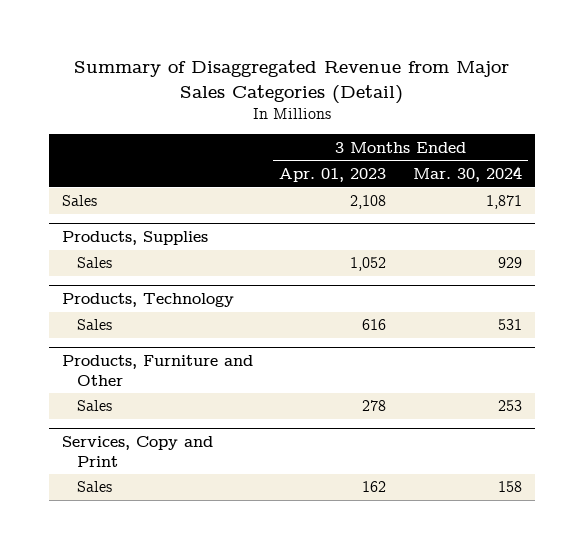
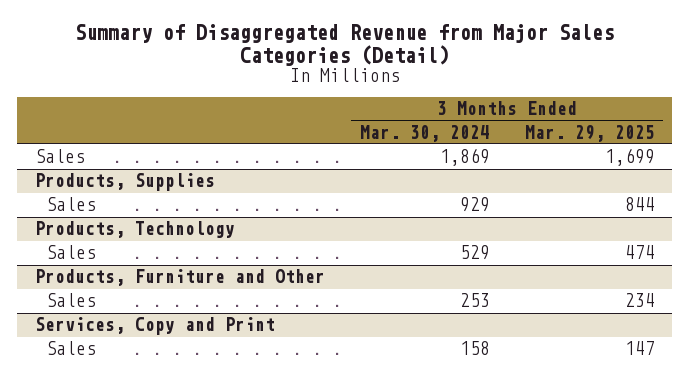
[279,167,387,182] Apr. 01, 2023 -> none
none -> [524,124,655,142] Mar. 29, 2025
[485,195,522,210] 1,871 -> [439,148,490,167] 1,869
[497,319,522,331] 531 -> [459,245,490,261] 529

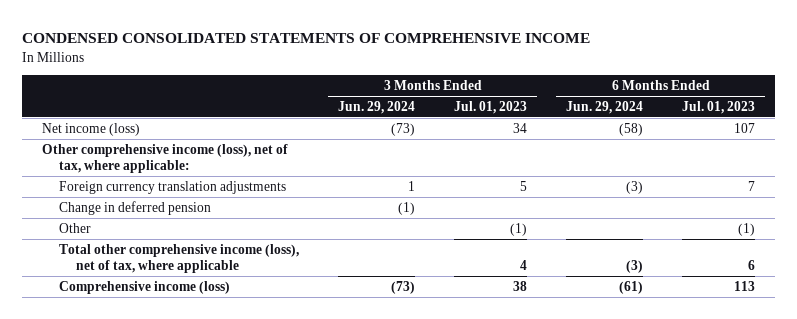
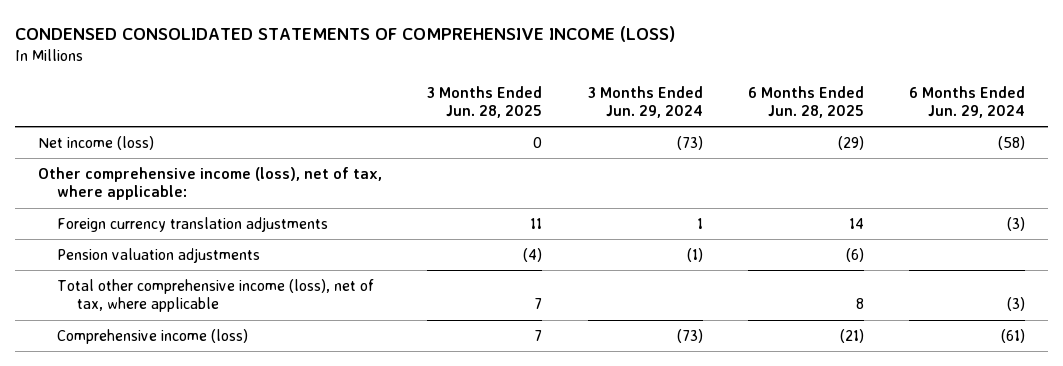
[22,33,591,44] CONDENSED CONSOLIDATED STATEMENTS OF COMPREHENSIVE INCOME -> [15,25,676,42] CONDENSED CONSOLIDATED STATEMENTS OF COMPREHENSIVE INCOME (LOSS)
[454,100,528,114] Jul. 01, 2023 -> none
[682,100,756,114] Jul. 01, 2023 -> none
none -> [427,85,543,119] 3 Months Ended Jun. 28, 2025
none -> [747,85,864,119] 6 Months Ended Jun. 28, 2025
[58,222,91,233] Other -> none
[58,200,211,215] Change in deferred pension -> [57,247,261,263] Pension valuation adjustments

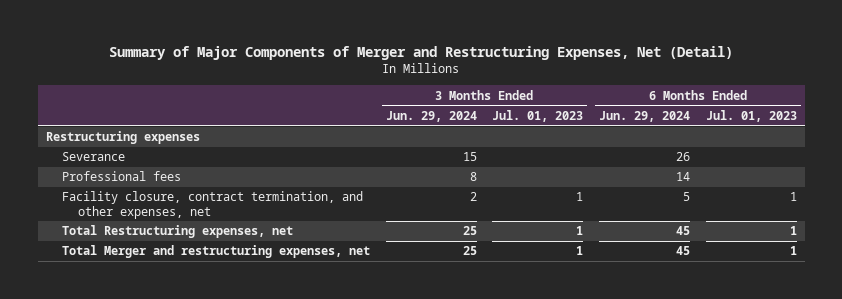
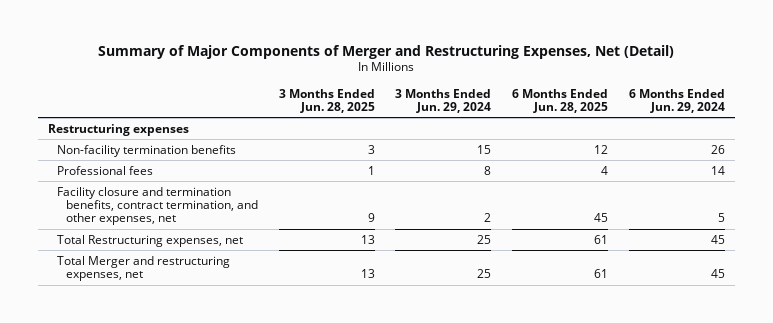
[492,109,584,122] Jul. 01, 2023 -> none
[705,109,797,122] Jul. 01, 2023 -> none
none -> [278,88,375,113] 3 Months Ended Jun. 28, 2025
none -> [512,88,609,113] 6 Months Ended Jun. 28, 2025
[61,152,125,162] Severance -> [56,144,236,157] Non-facility termination benefits
[61,191,363,219] Facility closure, contract termination, and other expenses, net -> [56,186,259,226] Facility closure and termination benefits, contract termination, and other expenses, net

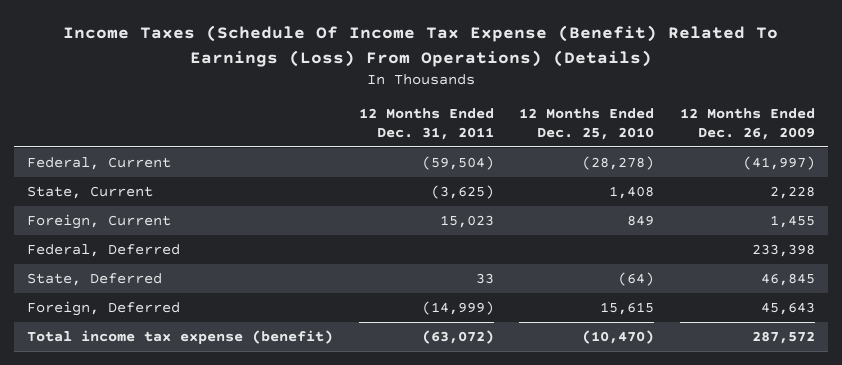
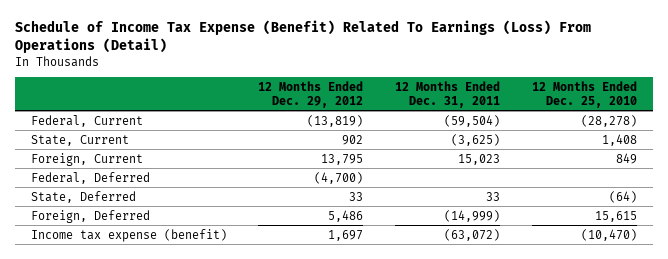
[63,25,779,67] Income Taxes (Schedule Of Income Tax Expense (Benefit) Related To Earnings (Loss) From Operations) (Details) -> [14,20,591,54] Schedule of Income Tax Expense (Benefit) Related To Earnings (Loss) From Operations (Detail)
[680,108,816,140] 12 Months Ended Dec. 26, 2009 -> none
none -> [258,80,364,108] 12 Months Ended Dec. 29, 2012
[27,330,334,345] Total income tax expense (benefit) -> [30,228,227,242] Income tax expense (benefit)

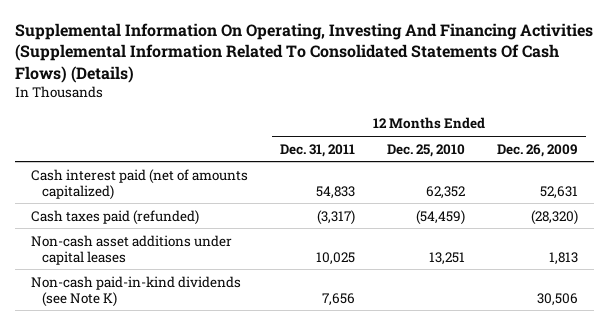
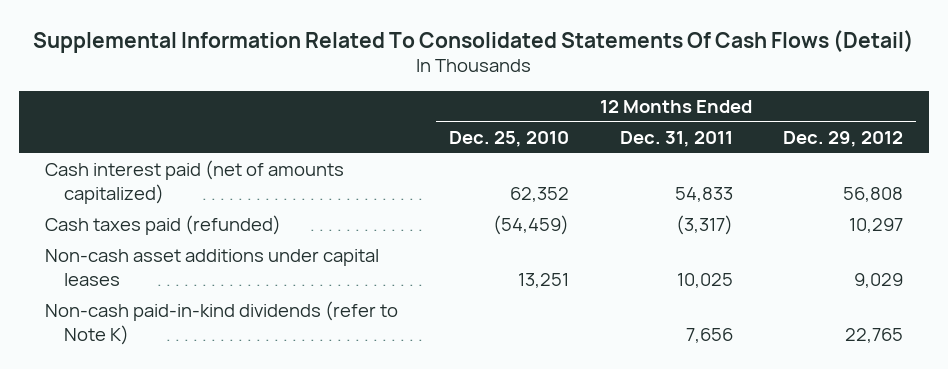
[14,23,593,83] Supplemental Information On Operating, Investing And Financing Activities (Supplemental Information Related To Consolidated Statements Of Cash Flows) (Details) -> [33,29,915,53] Supplemental Information Related To Consolidated Statements Of Cash Flows (Detail)
[497,143,579,157] Dec. 26, 2009 -> none
none -> [783,130,904,147] Dec. 29, 2012
[30,275,241,307] Non-cash paid-in-kind dividends (see Note K) -> [44,301,398,345] Non-cash paid-in-kind dividends (refer to Note K)

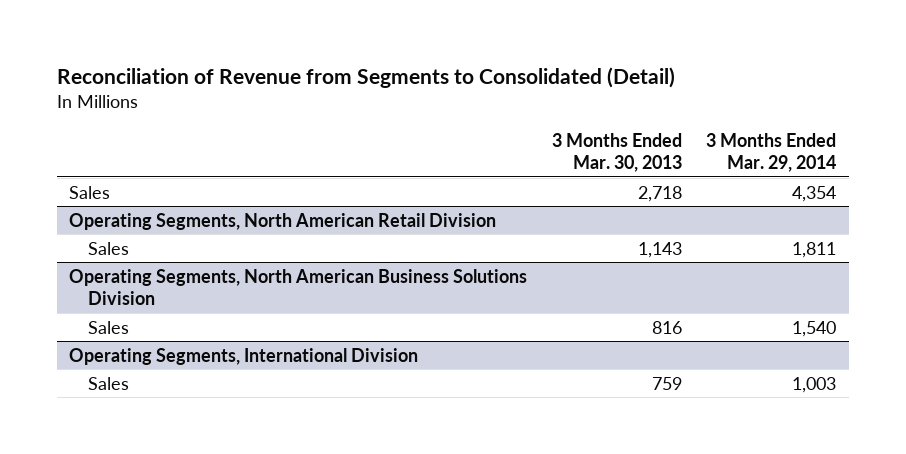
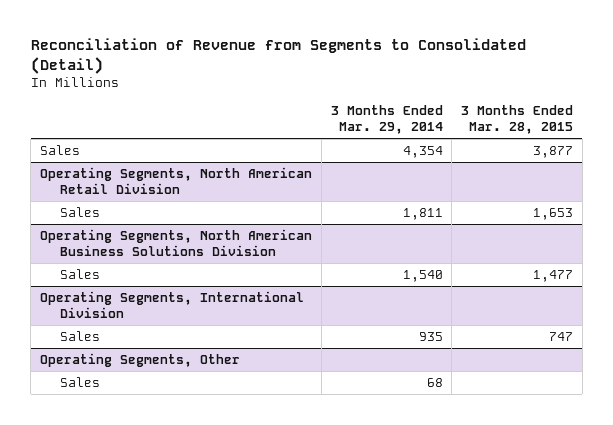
[551,132,682,173] 3 Months Ended Mar. 30, 2013 -> none
none -> [460,105,573,135] 3 Months Ended Mar. 28, 2015
[792,376,837,393] 1,003 -> [418,331,443,341] 935
none -> [40,352,241,367] Operating Segments, Other
none -> [59,376,100,387] Sales

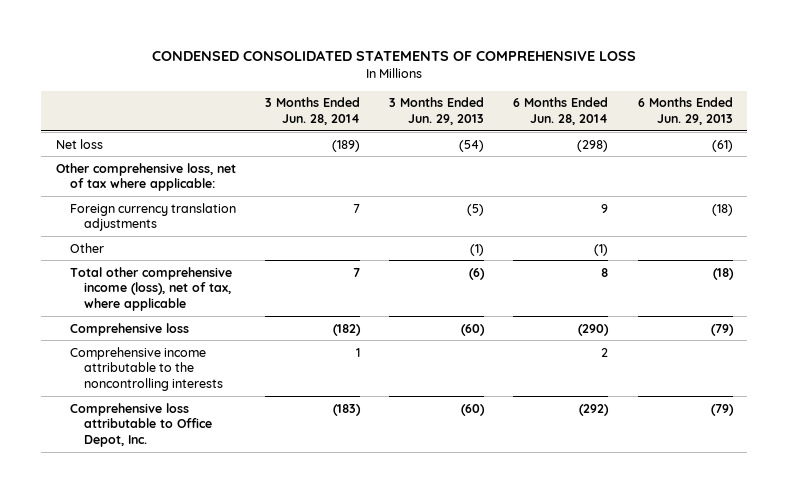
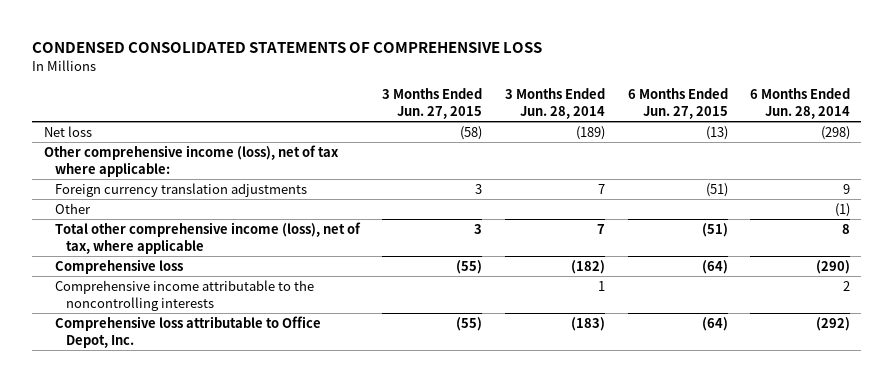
[389,97,485,126] 3 Months Ended Jun. 29, 2013 -> none
[637,97,733,126] 6 Months Ended Jun. 29, 2013 -> none
none -> [382,87,483,119] 3 Months Ended Jun. 27, 2015
none -> [627,87,728,119] 6 Months Ended Jun. 27, 2015
[55,162,236,192] Other comprehensive loss, net of tax where applicable: -> [43,145,339,178] Other comprehensive income (loss), net of tax where applicable:

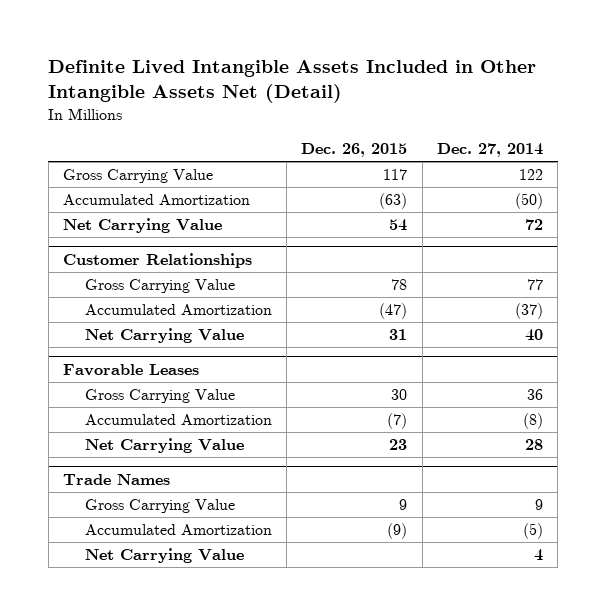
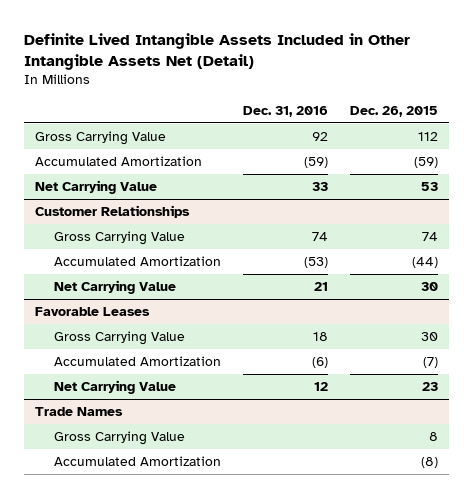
[436,143,543,158] Dec. 27, 2014 -> none
none -> [243,105,329,117] Dec. 31, 2016
[383,169,408,181] 117 -> [418,132,439,142] 112
[379,193,408,210] (63) -> [414,157,439,169] (59)
[389,219,408,232] 54 -> [421,182,439,192] 53
[391,279,408,291] 78 -> [422,232,439,242] 74
[379,303,408,320] (47) -> [412,257,439,269] (44)
[389,329,408,341] 31 -> [421,282,439,292] 30
[84,548,244,564] Net Carrying Value -> none
[399,499,408,511] 9 -> [429,432,439,442] 8
[387,523,408,540] (9) -> [421,457,439,469] (8)

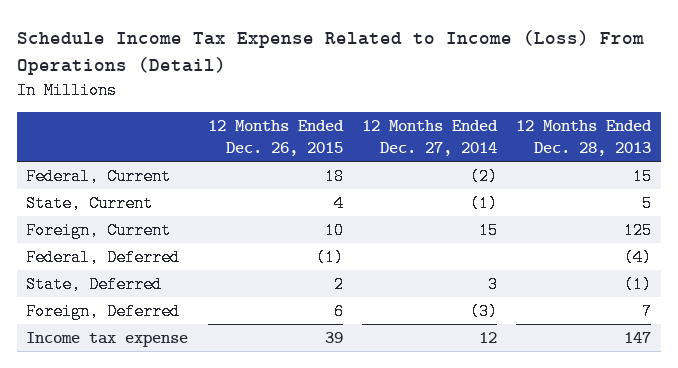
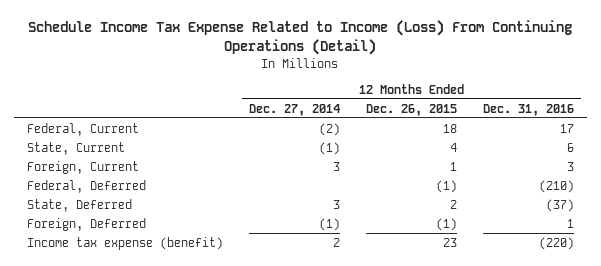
[16,30,644,76] Schedule Income Tax Expense Related to Income (Loss) From Operations (Detail) -> [28,20,573,56] Schedule Income Tax Expense Related to Income (Loss) From Continuing Operations (Detail)
[516,120,653,156] 12 Months Ended Dec. 28, 2013 -> none
none -> [483,103,575,116] Dec. 31, 2016
[324,222,344,240] 10 -> [450,161,458,171] 1
[478,222,498,240] 15 -> [332,161,340,171] 3
[333,303,344,321] 6 -> [436,217,458,231] (1)
[469,303,498,321] (3) -> [318,217,340,231] (1)
[26,332,189,348] Income tax expense -> [26,236,223,250] Income tax expense (benefit)
[324,332,343,344] 39 -> [443,237,458,247] 23
[478,332,497,344] 12 -> [332,237,340,247] 2

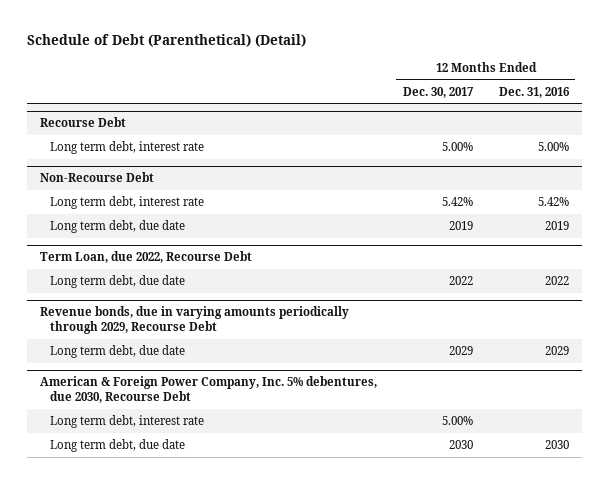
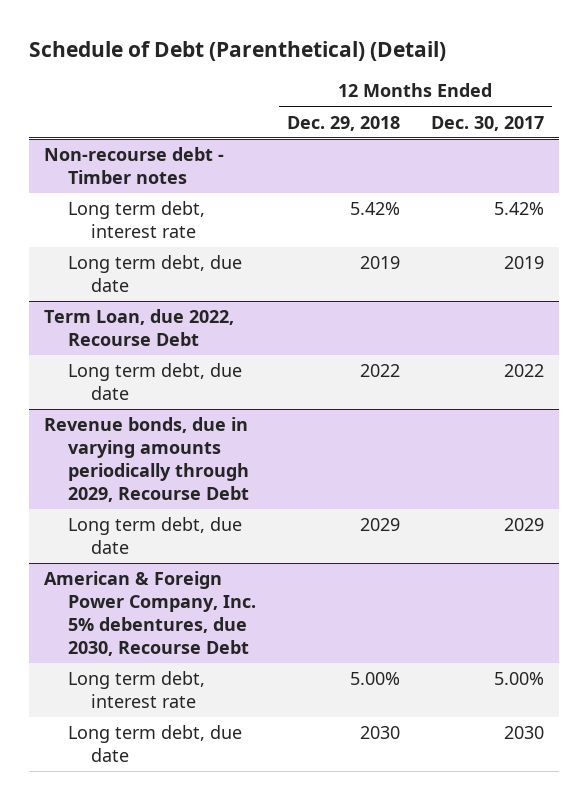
[498,86,570,98] Dec. 31, 2016 -> none
none -> [286,115,400,131] Dec. 29, 2018
[39,117,126,128] Recourse Debt -> none
[49,140,204,154] Long term debt, interest rate -> none
[39,172,154,183] Non-Recourse Debt -> [44,147,225,185] Non-recourse debt - Timber notes

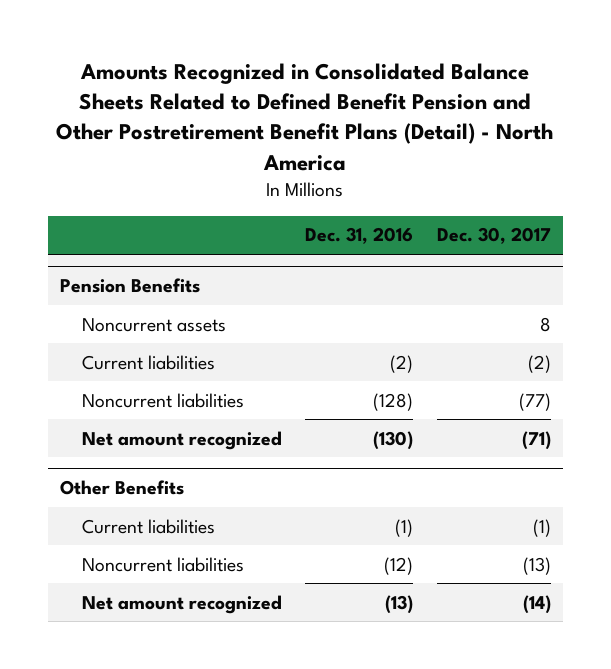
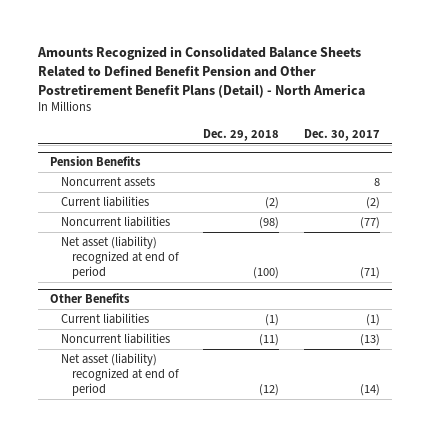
[305,227,414,245] Dec. 31, 2016 -> none
none -> [203,128,280,141] Dec. 29, 2018
[81,430,282,450] Net amount recognized -> [60,236,179,279] Net asset (liability) recognized at end of period
[81,594,282,614] Net amount recognized -> [60,353,179,396] Net asset (liability) recognized at end of period

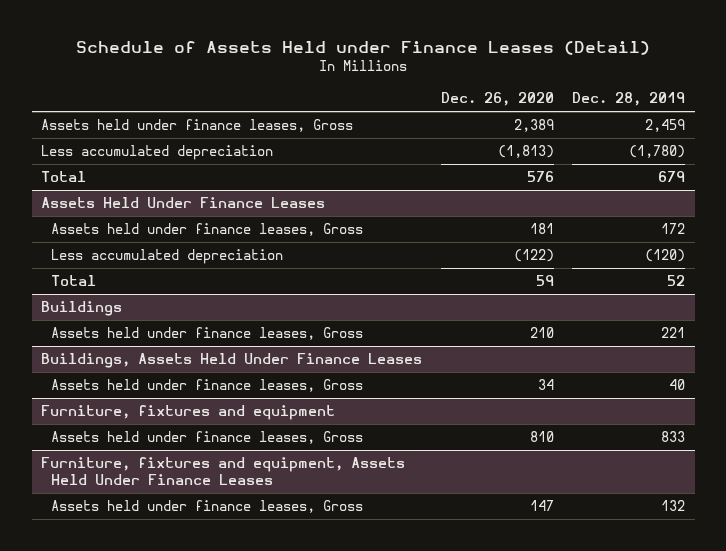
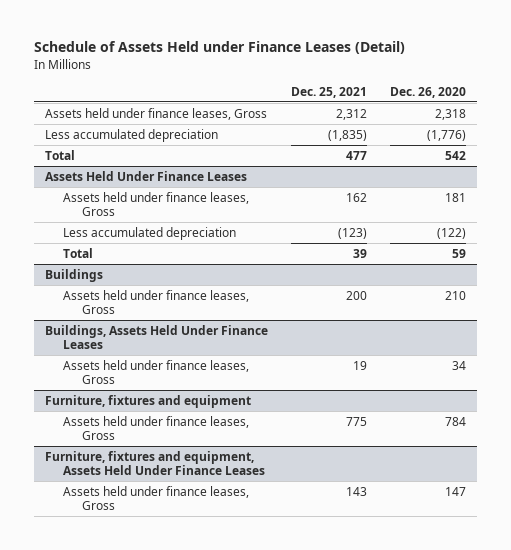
[572,92,686,107] Dec. 28, 2019 -> none
none -> [291,86,368,98] Dec. 25, 2021
[513,119,554,133] 2,389 -> [434,108,466,120] 2,318
[497,145,554,159] (1,813) -> [426,129,466,141] (1,776)
[526,171,554,183] 576 -> [444,150,466,160] 542
[529,431,554,443] 810 -> [444,416,466,426] 784

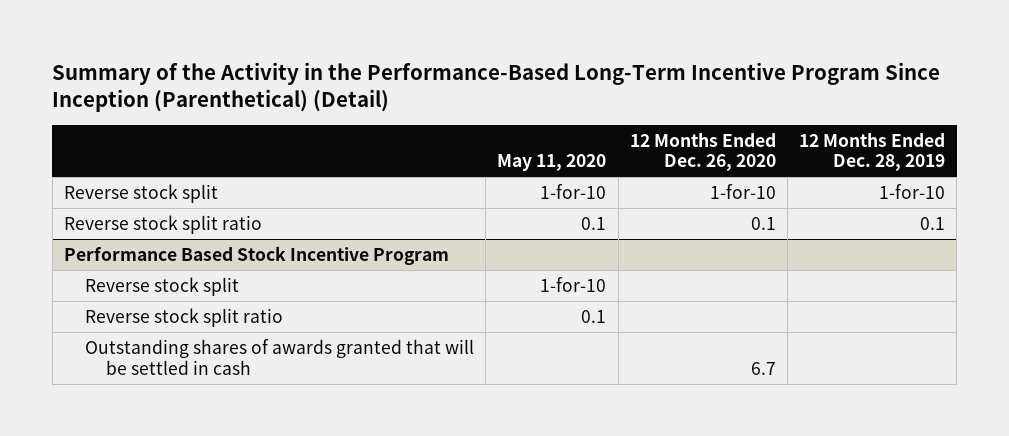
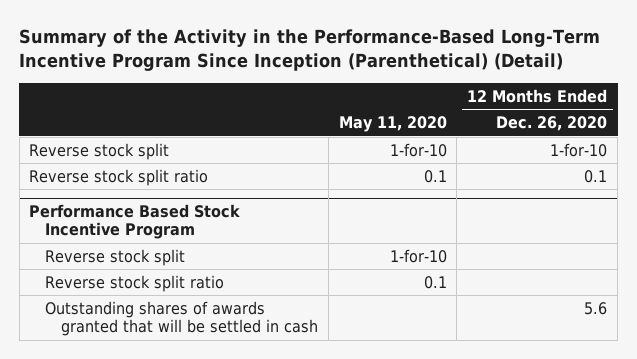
[799,132,946,172] 12 Months Ended Dec. 28, 2019 -> none
[750,361,776,375] 6.7 -> [584,301,608,315] 5.6

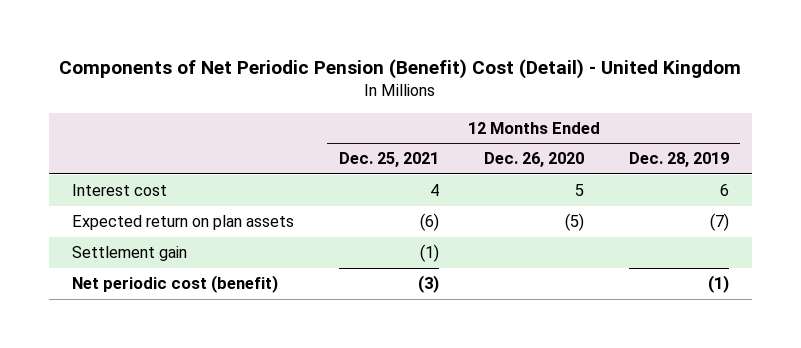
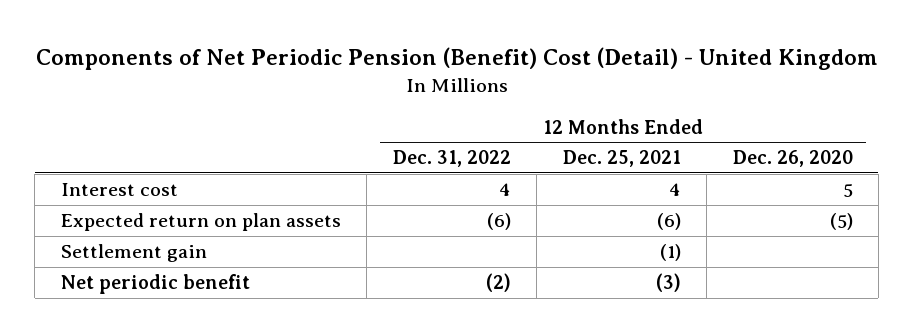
[629,152,730,168] Dec. 28, 2019 -> none
none -> [392,150,511,168] Dec. 31, 2022
[71,275,278,294] Net periodic cost (benefit) -> [60,274,250,295] Net periodic benefit

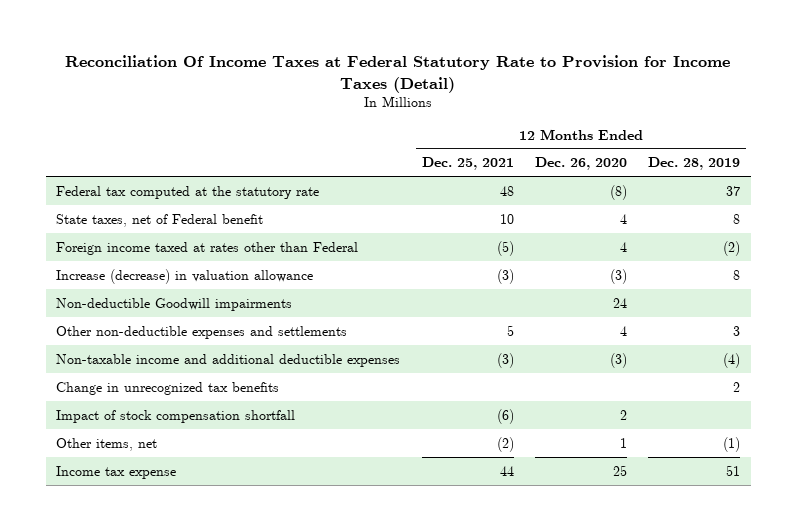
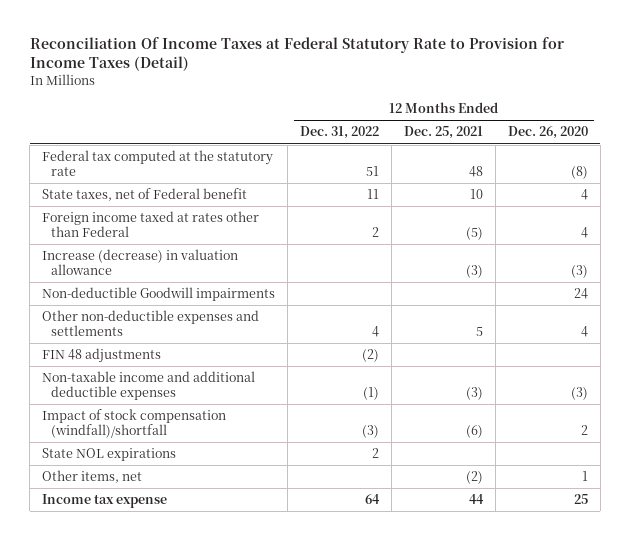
[648,157,741,171] Dec. 28, 2019 -> none
none -> [300,126,380,140] Dec. 31, 2022
none -> [42,348,162,364] FIN 48 adjustments
[56,381,280,395] Change in unrecognized tax benefits -> none
[56,409,296,423] Impact of stock compensation shortfall -> [42,409,227,438] Impact of stock compensation (windfall)/shortfall
none -> [42,448,177,462] State NOL expirations

